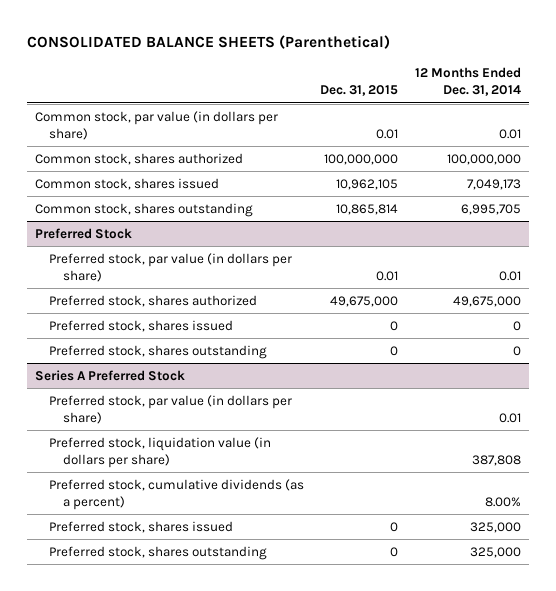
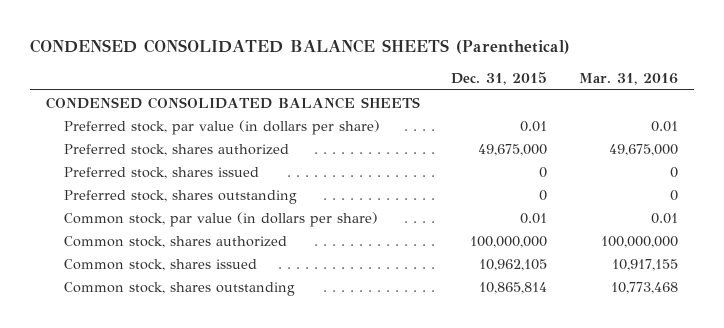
[26,35,390,50] CONSOLIDATED BALANCE SHEETS (Parenthetical) -> [29,39,570,55] CONDENSED CONSOLIDATED BALANCE SHEETS (Parenthetical)
[414,67,521,97] 12 Months Ended Dec. 31, 2014 -> none
none -> [579,73,679,86] Mar. 31, 2016
[34,227,132,239] Preferred Stock -> none
none -> [45,96,420,109] CONDENSED CONSOLIDATED BALANCE SHEETS
[34,369,185,381] Series A Preferred Stock -> none
[48,394,292,424] Preferred stock, par value (in dollars per share) -> none
[48,436,271,468] Preferred stock, liquidation value (in dollars per share) -> none
[48,478,304,510] Preferred stock, cumulative dividends (as a percent) -> none
[48,520,233,533] Preferred stock, shares issued -> none
[48,545,267,560] Preferred stock, shares outstanding -> none
[34,110,278,140] Common stock, par value (in dollars per share) -> [64,211,379,227] Common stock, par value (in dollars per share)
[34,152,243,165] Common stock, shares authorized -> [64,235,288,248] Common stock, shares authorized
[34,177,219,190] Common stock, shares issued -> [64,258,258,271] Common stock, shares issued
[34,202,253,217] Common stock, shares outstanding -> [64,281,296,296] Common stock, shares outstanding

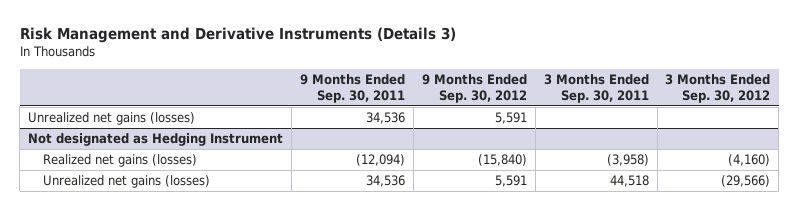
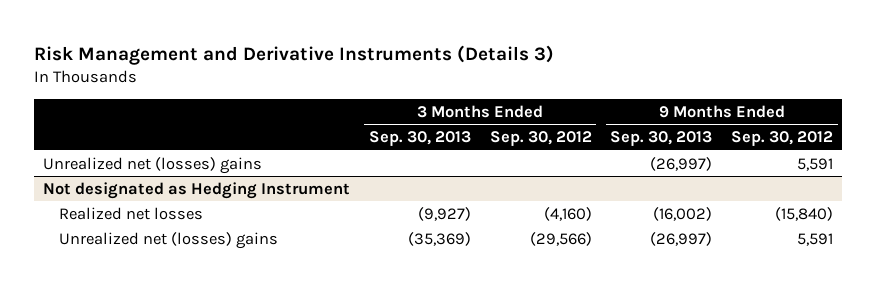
[299,74,405,103] 9 Months Ended Sep. 30, 2011 -> none
[543,74,649,103] 3 Months Ended Sep. 30, 2011 -> none
none -> [369,131,472,147] Sep. 30, 2013
none -> [610,131,713,147] Sep. 30, 2013
[28,112,196,126] Unrealized net gains (losses) -> [43,156,263,174] Unrealized net (losses) gains
[42,154,197,168] Realized net gains (losses) -> [59,206,204,220] Realized net losses
[42,175,210,189] Unrealized net gains (losses) -> [59,231,279,249] Unrealized net (losses) gains

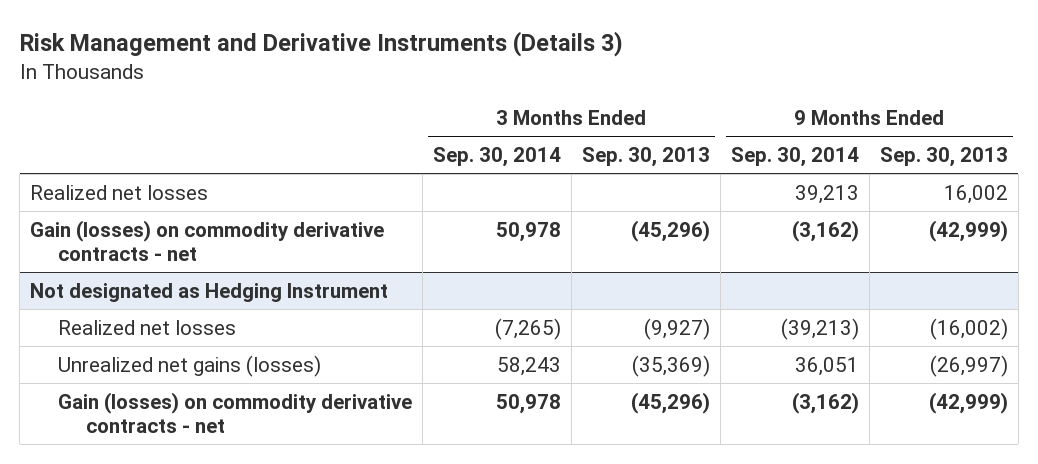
[489,131,592,147] Sep. 30, 2012 -> none
[731,131,834,147] Sep. 30, 2012 -> none
none -> [433,146,562,167] Sep. 30, 2014
none -> [730,146,859,167] Sep. 30, 2014
[43,156,263,174] Unrealized net (losses) gains -> none
none -> [30,184,209,200] Realized net losses
none -> [30,219,385,262] Gain (losses) on commodity derivative contracts - net
[59,231,279,249] Unrealized net (losses) gains -> [58,354,322,377] Unrealized net gains (losses)
none -> [58,391,413,434] Gain (losses) on commodity derivative contracts - net

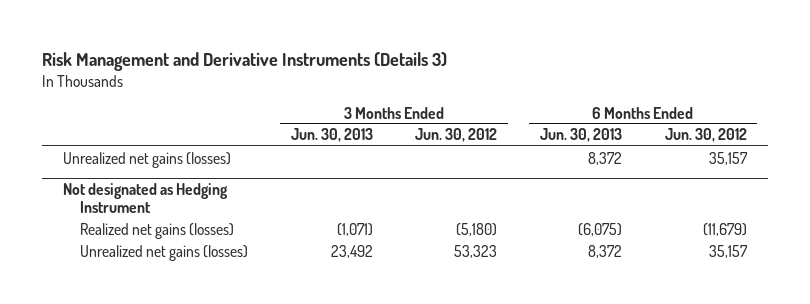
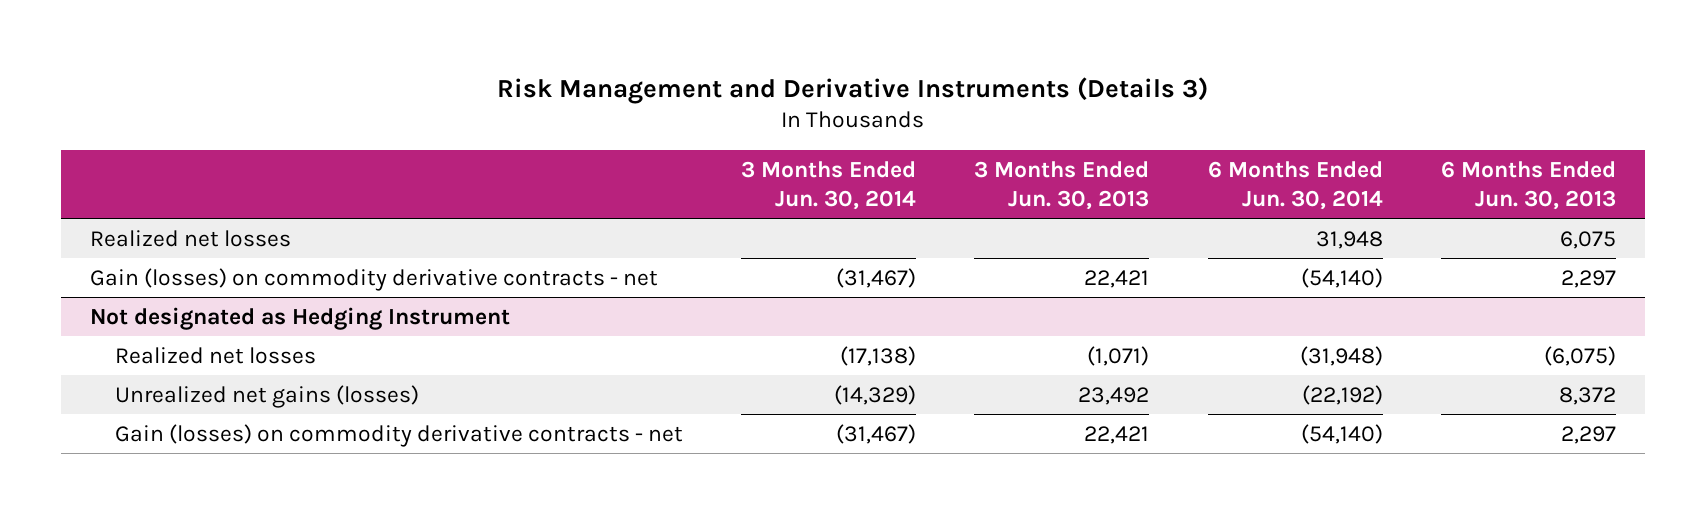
[415,128,498,143] Jun. 30, 2012 -> none
[664,128,747,143] Jun. 30, 2012 -> none
none -> [740,160,916,211] 3 Months Ended Jun. 30, 2014
none -> [1207,160,1383,211] 6 Months Ended Jun. 30, 2014
[62,151,231,168] Unrealized net gains (losses) -> none
none -> [90,229,292,247] Realized net losses
none -> [90,267,659,291] Gain (losses) on commodity derivative contracts - net
[79,222,234,239] Realized net gains (losses) -> [114,346,316,364] Realized net losses
none -> [114,423,683,447] Gain (losses) on commodity derivative contracts - net

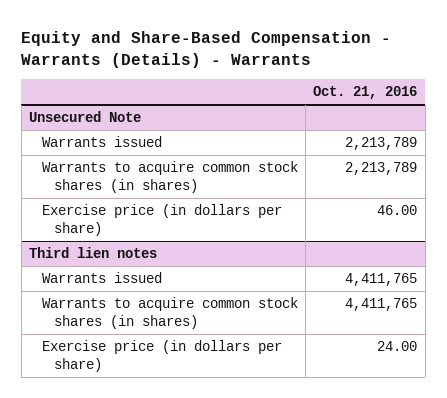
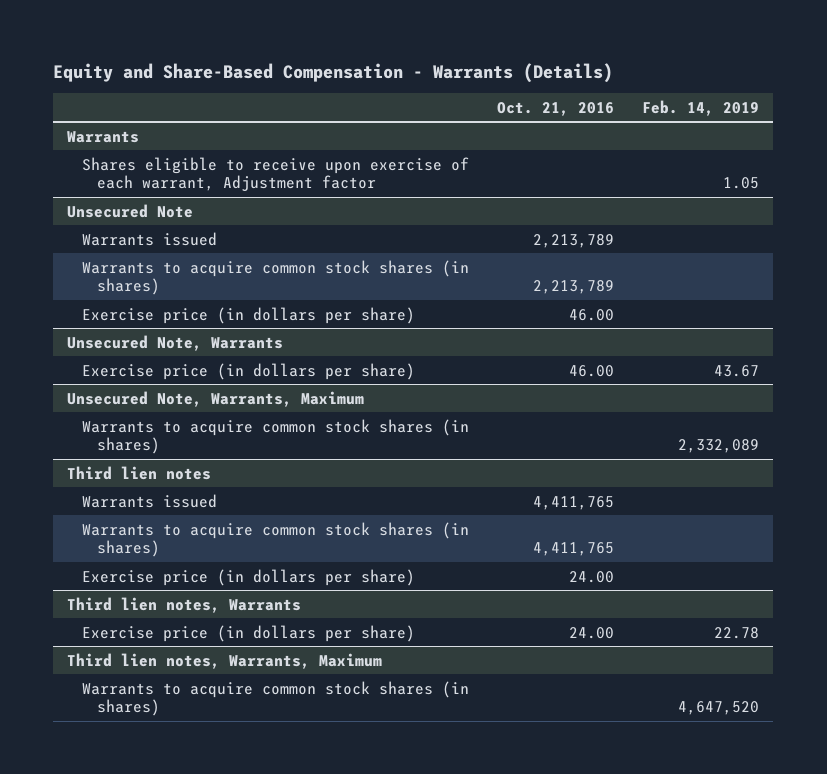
[21,31,392,68] Equity and Share-Based Compensation - Warrants (Details) - Warrants -> [53,62,614,83] Equity and Share-Based Compensation - Warrants (Details)
none -> [642,99,760,116] Feb. 14, 2019
none -> [67,130,140,143] Warrants
none -> [81,156,469,192] Shares eligible to receive upon exercise of each warrant, Adjustment factor
none -> [67,334,284,351] Unsecured Note, Warrants
none -> [81,362,415,380] Exercise price (in dollars per share)
none -> [67,390,365,407] Unsecured Note, Warrants, Maximum
none -> [81,418,469,455] Warrants to acquire common stock shares (in shares)
none -> [67,596,302,613] Third lien notes, Warrants
none -> [81,624,415,642] Exercise price (in dollars per share)
none -> [67,652,383,669] Third lien notes, Warrants, Maximum
none -> [81,680,469,717] Warrants to acquire common stock shares (in shares)

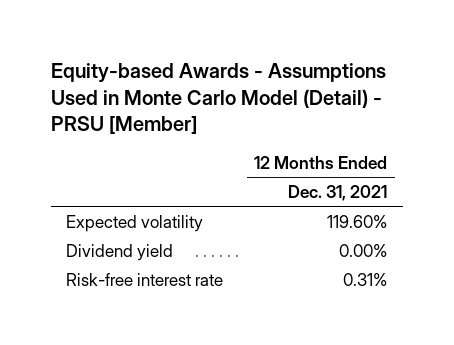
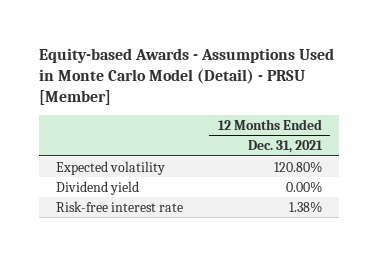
[327,214,388,228] 119.60% -> [273,160,322,173] 120.80%
[343,272,388,286] 0.31% -> [288,200,322,213] 1.38%

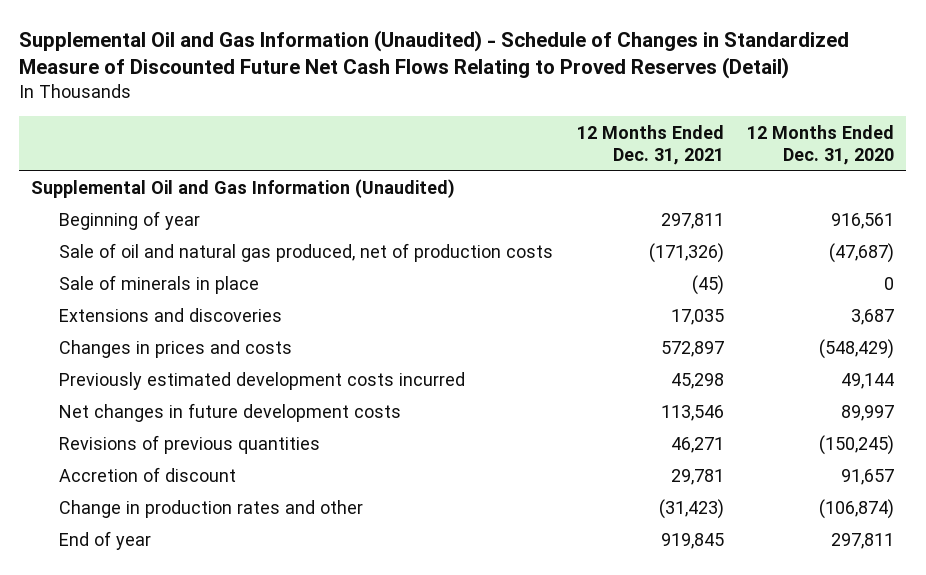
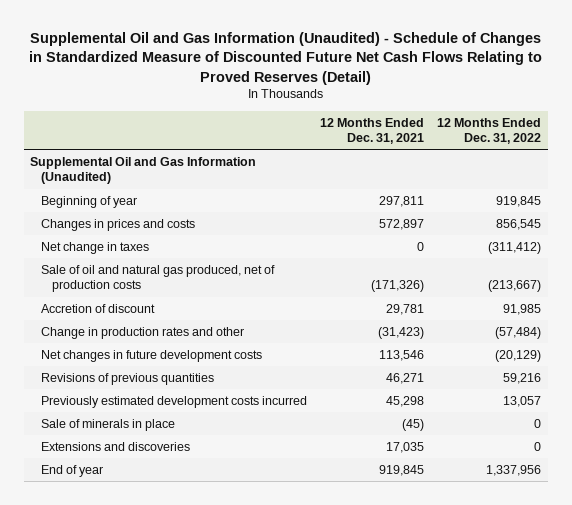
[747,124,895,166] 12 Months Ended Dec. 31, 2020 -> none
none -> [437,117,542,145] 12 Months Ended Dec. 31, 2022
none -> [41,241,150,254] Net change in taxes
[58,243,553,263] Sale of oil and natural gas produced, net of production costs -> [41,264,276,293] Sale of oil and natural gas produced, net of production costs
[58,403,401,423] Net changes in future development costs -> [41,349,263,362] Net changes in future development costs
[58,435,320,455] Revisions of previous quantities -> [41,372,215,385] Revisions of previous quantities
[58,372,465,391] Previously estimated development costs incurred -> [41,395,308,408] Previously estimated development costs incurred
[58,275,259,295] Sale of minerals in place -> [41,418,176,431] Sale of minerals in place
[58,308,282,323] Extensions and discoveries -> [41,441,191,451] Extensions and discoveries

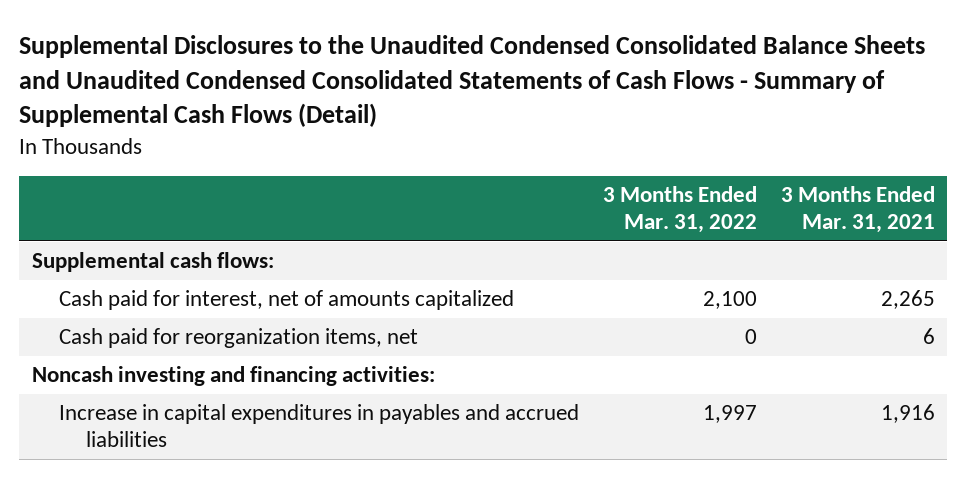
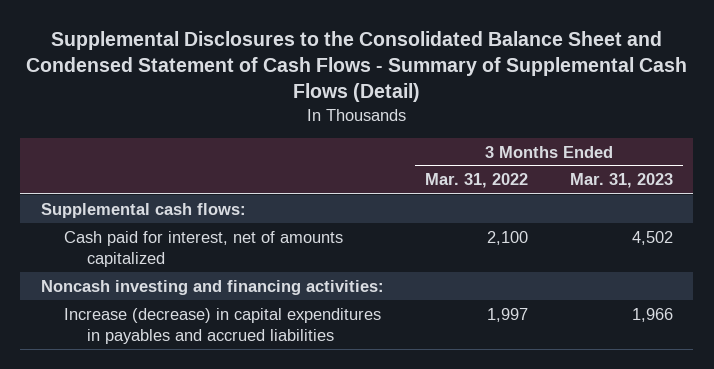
[19,35,926,128] Supplemental Disclosures to the Unaudited Condensed Consolidated Balance Sheets and Unaudited Condensed Consolidated Statements of Cash Flows - Summary of Supplemental Cash Flows (Detail) -> [25,31,687,103] Supplemental Disclosures to the Consolidated Balance Sheet and Condensed Statement of Cash Flows - Summary of Supplemental Cash Flows (Detail)
[781,186,936,233] 3 Months Ended Mar. 31, 2021 -> none
none -> [569,173,673,189] Mar. 31, 2023
[59,328,419,349] Cash paid for reorganization items, net -> none
[59,404,580,448] Increase in capital expenditures in payables and accrued liabilities -> [64,307,382,344] Increase (decrease) in capital expenditures in payables and accrued liabilities

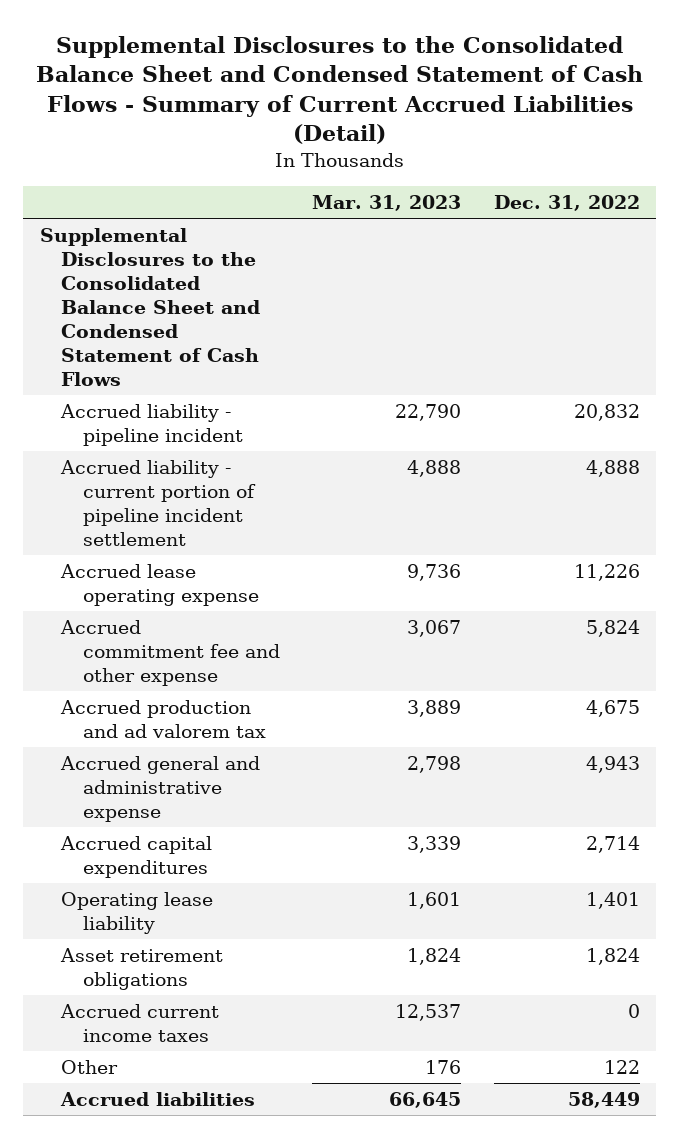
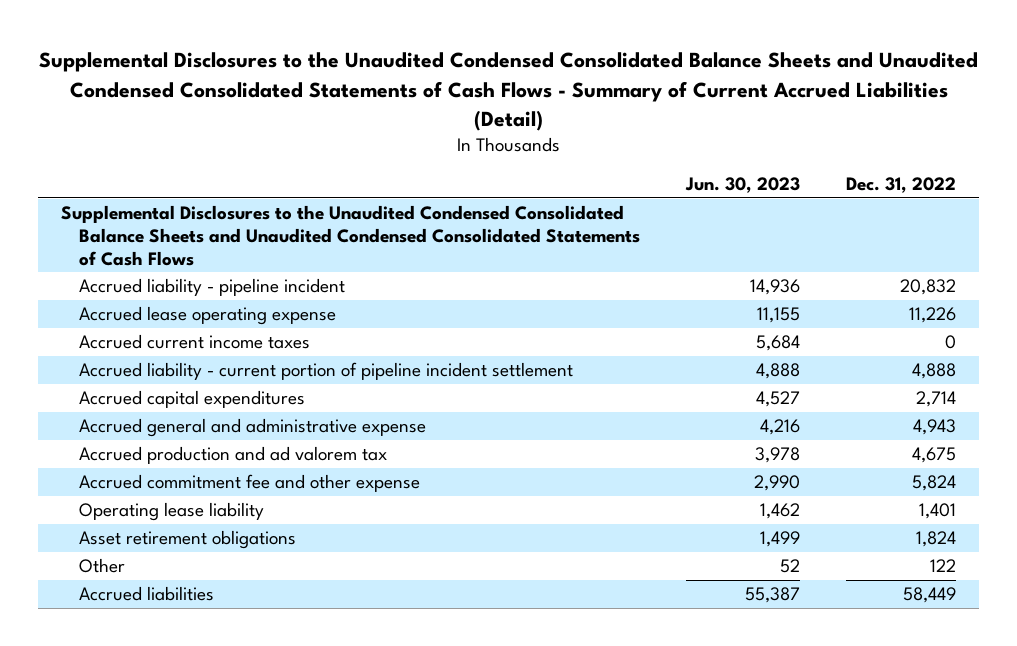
[35,35,643,145] Supplemental Disclosures to the Consolidated Balance Sheet and Condensed Statement of Cash Flows - Summary of Current Accrued Liabilities (Detail) -> [38,52,978,131] Supplemental Disclosures to the Unaudited Condensed Consolidated Balance Sheets and Unaudited Condensed Consolidated Statements of Cash Flows - Summary of Current Accrued Liabilities (Detail)
[312,195,462,212] Mar. 31, 2023 -> none
none -> [684,177,800,194] Jun. 30, 2023
[39,228,261,386] Supplemental Disclosures to the Consolidated Balance Sheet and Condensed Statement of Cash Flows -> [61,205,640,266] Supplemental Disclosures to the Unaudited Condensed Consolidated Balance Sheets and Unaudited Condensed Consolidated Statements of Cash Flows
[60,1004,220,1043] Accrued current income taxes -> [78,334,310,350] Accrued current income taxes
[60,460,256,546] Accrued liability - current portion of pipeline incident settlement -> [78,362,573,381] Accrued liability - current portion of pipeline incident settlement
[60,756,261,823] Accrued general and administrative expense -> [78,418,426,438] Accrued general and administrative expense
[60,700,266,739] Accrued production and ad valorem tax -> [78,446,387,465] Accrued production and ad valorem tax
[60,620,280,687] Accrued commitment fee and other expense -> [78,474,420,493] Accrued commitment fee and other expense

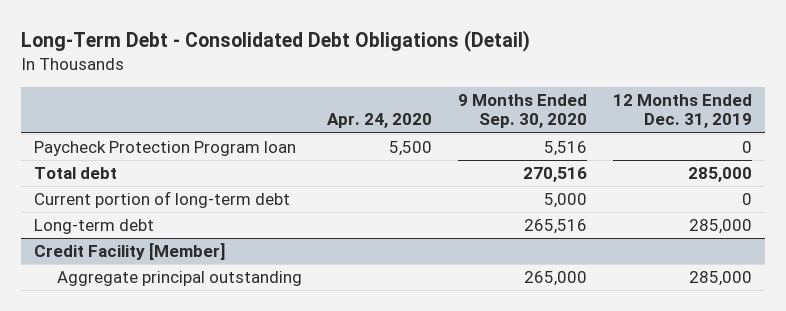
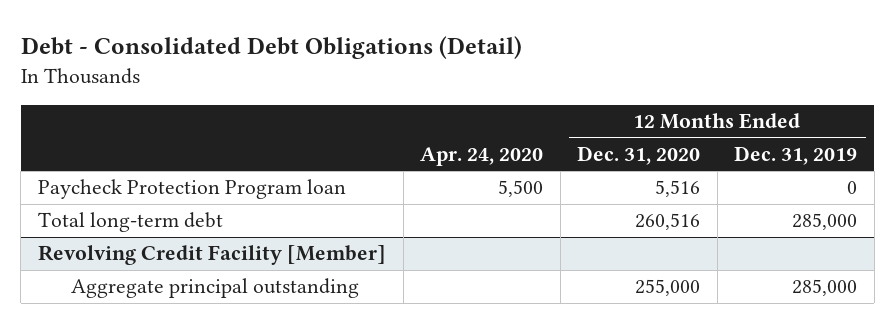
[21,30,531,53] Long-Term Debt - Consolidated Debt Obligations (Detail) -> [20,36,522,60] Debt - Consolidated Debt Obligations (Detail)
[458,93,588,129] 9 Months Ended Sep. 30, 2020 -> none
none -> [577,145,701,165] Dec. 31, 2020
[33,191,290,209] Current portion of long-term debt -> none
[33,219,154,235] Long-term debt -> none
[33,167,117,180] Total debt -> [38,212,224,233] Total long-term debt
[33,243,225,261] Credit Facility [Member] -> [38,245,387,266] Revolving Credit Facility [Member]

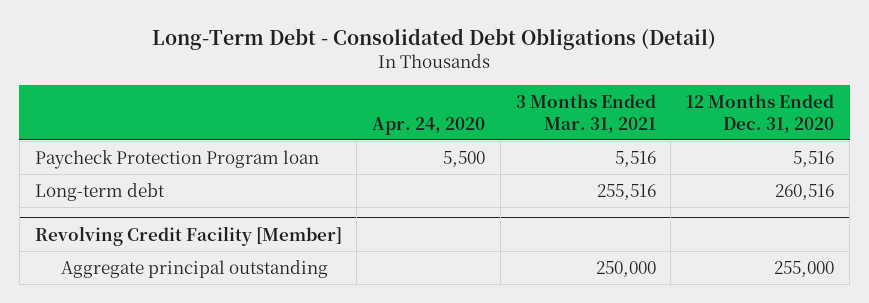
[20,36,522,60] Debt - Consolidated Debt Obligations (Detail) -> [152,28,717,51] Long-Term Debt - Consolidated Debt Obligations (Detail)
[734,145,858,165] Dec. 31, 2019 -> none
none -> [515,93,656,133] 3 Months Ended Mar. 31, 2021
[38,212,224,233] Total long-term debt -> [34,182,165,201] Long-term debt

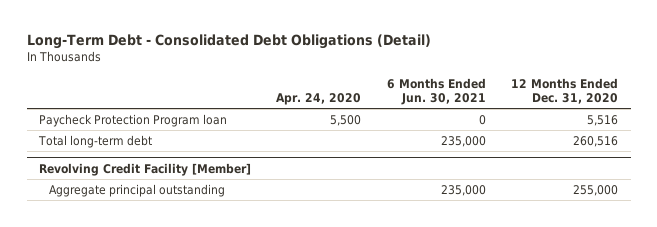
[515,93,656,133] 3 Months Ended Mar. 31, 2021 -> none
none -> [386,78,486,106] 6 Months Ended Jun. 30, 2021
[34,182,165,201] Long-term debt -> [38,134,153,148] Total long-term debt

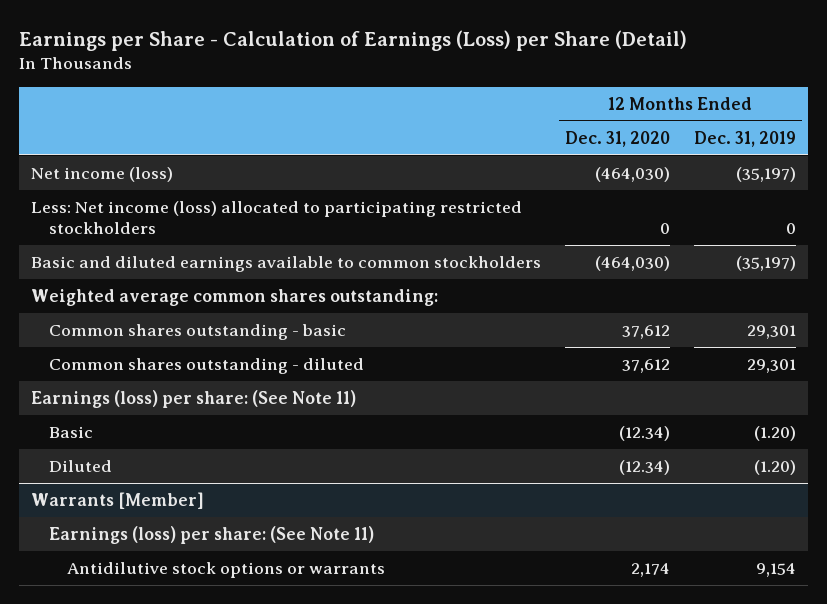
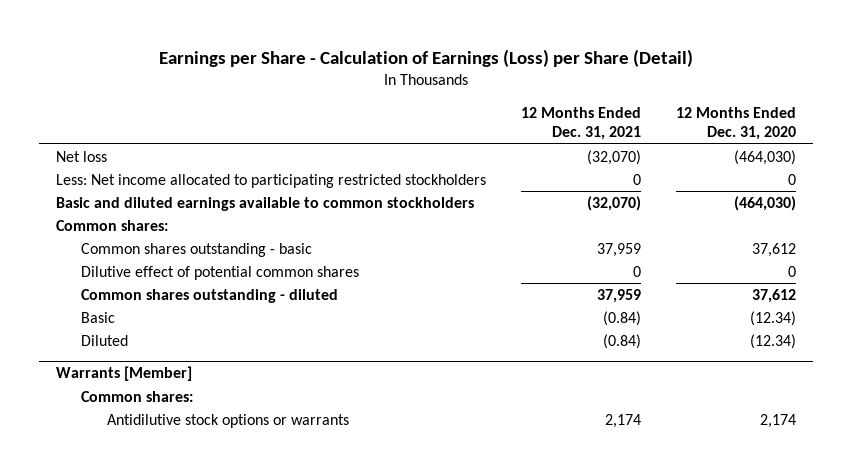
[693,130,796,147] Dec. 31, 2019 -> none
none -> [520,107,641,141] 12 Months Ended Dec. 31, 2021
[30,166,173,182] Net income (loss) -> [56,150,108,162] Net loss
[30,200,522,235] Less: Net income (loss) allocated to participating restricted stockholders -> [56,173,487,188] Less: Net income allocated to participating restricted stockholders
[30,288,438,306] Weighted average common shares outstanding: -> [56,219,169,231] Common shares:
none -> [81,265,360,280] Dilutive effect of potential common shares
[30,389,356,408] Earnings (loss) per share: (See Note 11) -> none
[48,525,374,544] Earnings (loss) per share: (See Note 11) -> none
none -> [81,390,194,402] Common shares:

